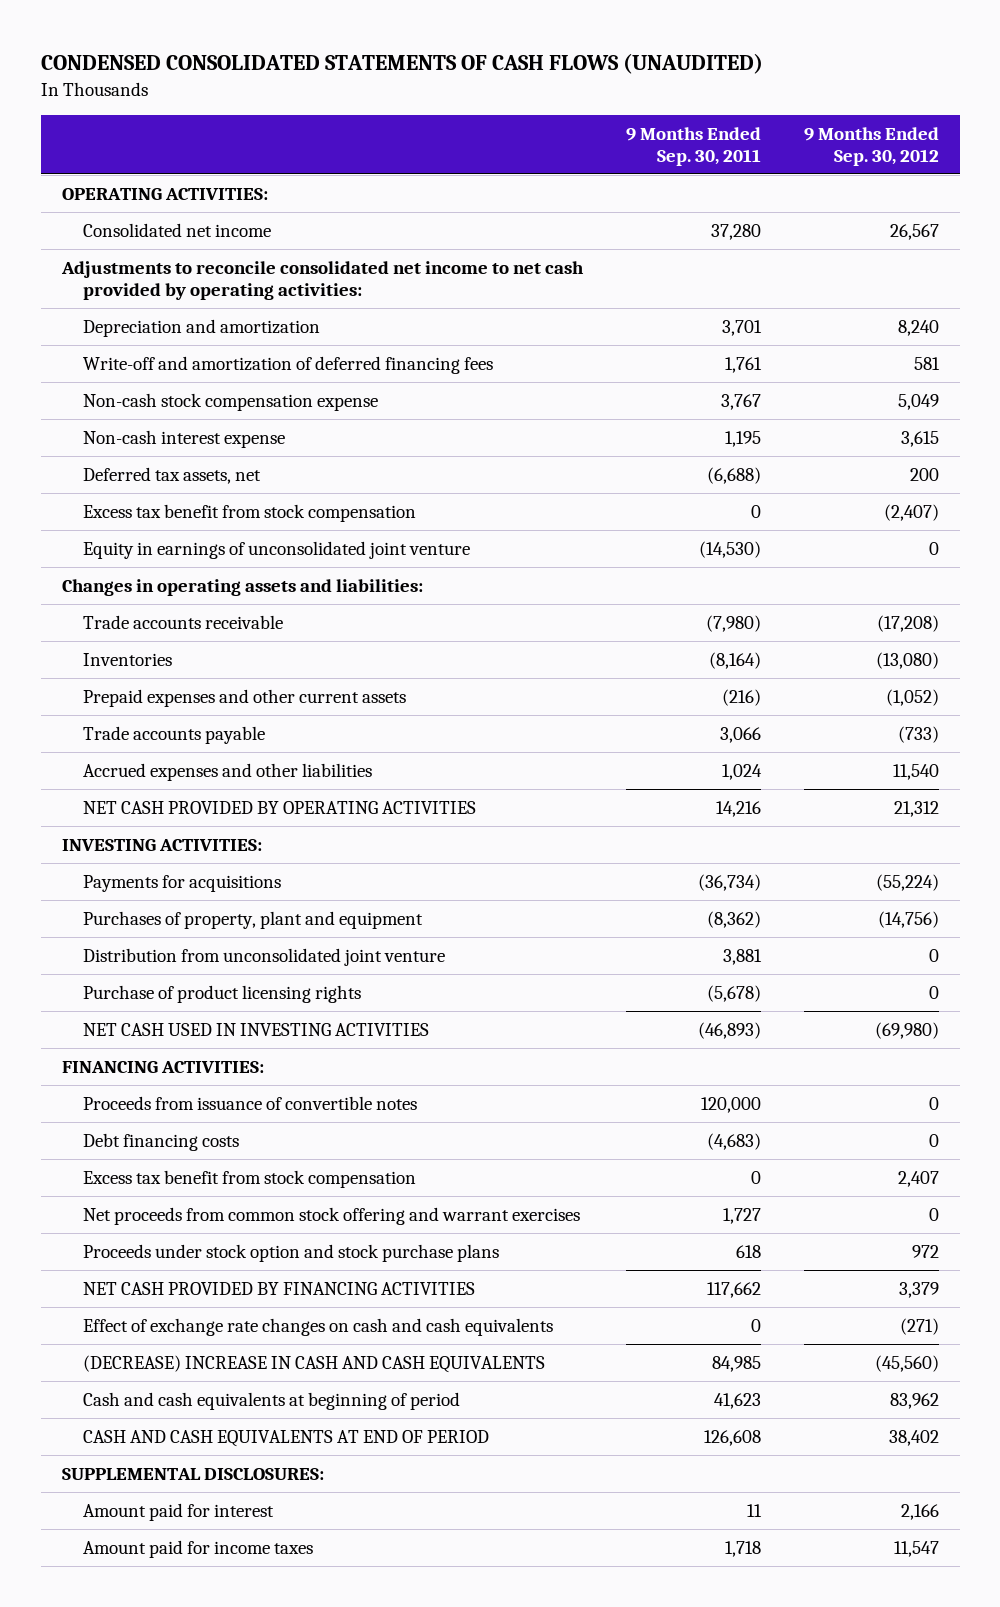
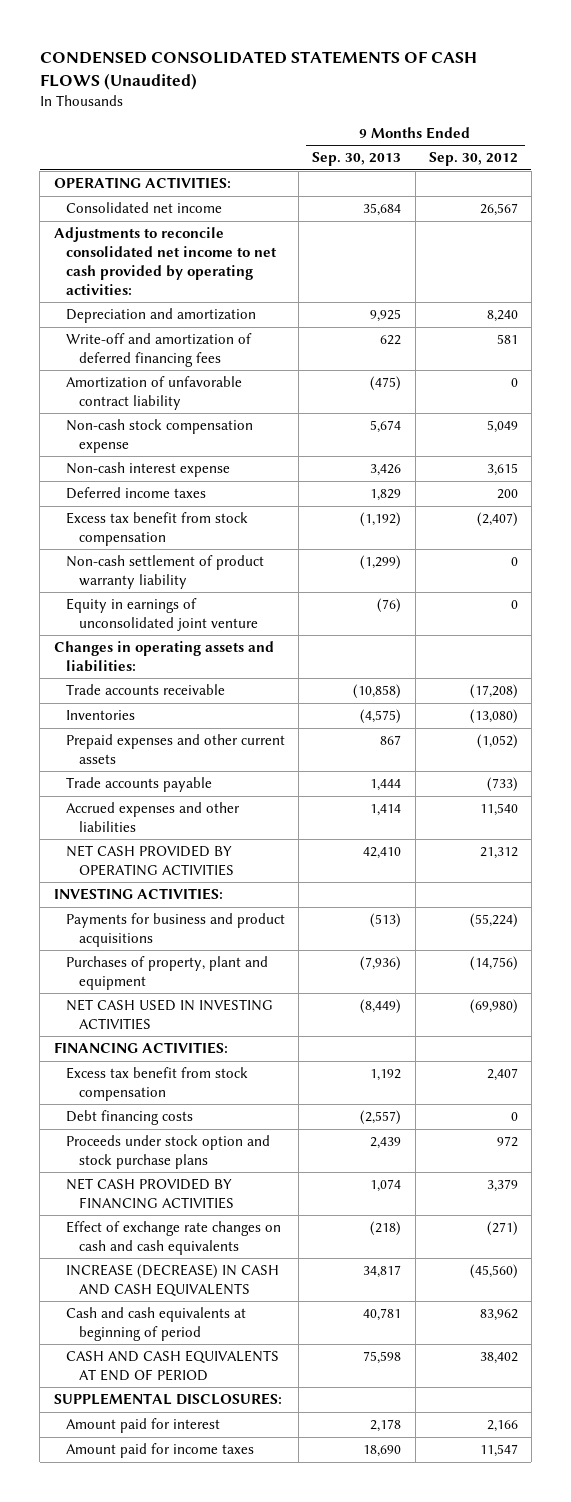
[40,53,763,75] CONDENSED CONSOLIDATED STATEMENTS OF CASH FLOWS (UNAUDITED) -> [39,50,477,90] CONDENSED CONSOLIDATED STATEMENTS OF CASH FLOWS (Unaudited)
[625,126,761,166] 9 Months Ended Sep. 30, 2011 -> none
none -> [312,152,402,167] Sep. 30, 2013
none -> [66,376,243,410] Amortization of unfavorable contract liability
[83,466,262,484] Deferred tax assets, net -> [66,487,207,500] Deferred income taxes
none -> [66,555,265,589] Non-cash settlement of product warranty liability
[83,874,282,892] Payments for acquisitions -> [66,913,286,947] Payments for business and product acquisitions
[83,947,446,966] Distribution from unconsolidated joint venture -> none
[83,984,362,1003] Purchase of product licensing rights -> none
[83,1095,418,1110] Proceeds from issuance of convertible notes -> none
[83,1206,581,1225] Net proceeds from common stock offering and warrant exercises -> none
[83,1132,240,1151] Debt financing costs -> [66,1110,194,1126] Debt financing costs
[83,1354,546,1373] (DECREASE) INCREASE IN CASH AND CASH EQUIVALENTS -> [66,1264,280,1296] INCREASE (DECREASE) IN CASH AND CASH EQUIVALENTS

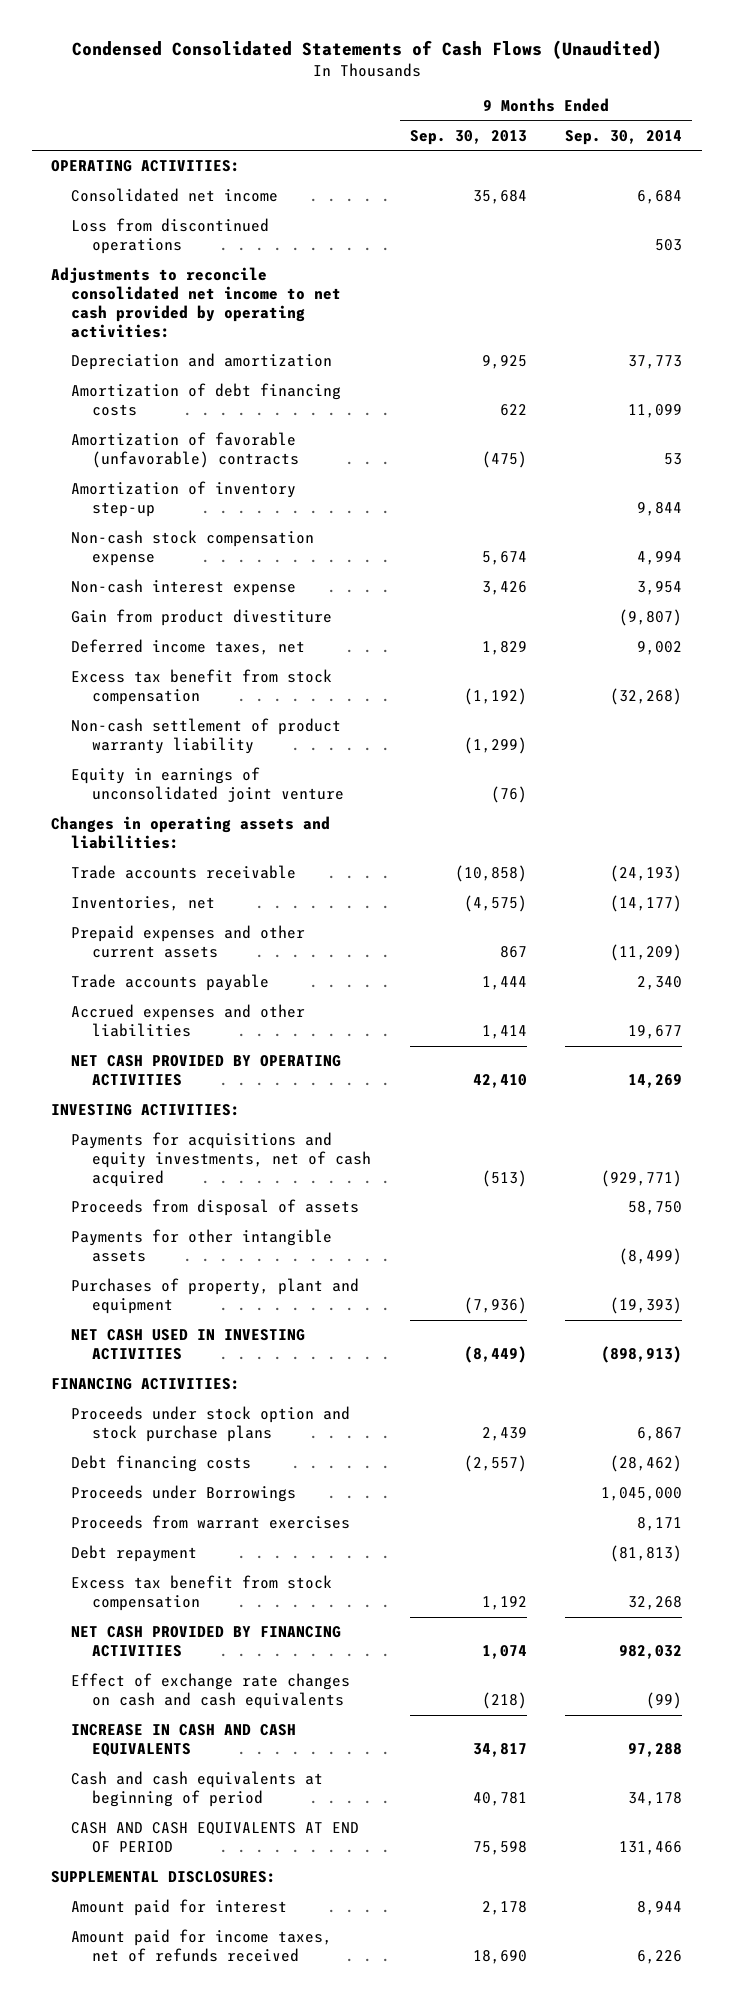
[39,50,477,90] CONDENSED CONSOLIDATED STATEMENTS OF CASH FLOWS (Unaudited) -> [71,40,662,60] Condensed Consolidated Statements of Cash Flows (Unaudited)
[428,152,518,167] Sep. 30, 2012 -> none
none -> [565,130,683,146] Sep. 30, 2014
none -> [71,218,270,255] Loss from discontinued operations
[66,333,253,367] Write-off and amortization of deferred financing fees -> [71,383,342,417] Amortization of debt financing costs
[66,376,243,410] Amortization of unfavorable contract liability -> [71,432,299,469] Amortization of favorable (unfavorable) contracts
none -> [71,481,297,518] Amortization of inventory step-up
none -> [71,609,333,627] Gain from product divestiture
[66,487,207,500] Deferred income taxes -> [71,639,306,656] Deferred income taxes, net
[66,710,136,721] Inventories -> [71,896,216,912] Inventories, net
[66,913,286,947] Payments for business and product acquisitions -> [71,1132,371,1188] Payments for acquisitions and equity investments, net of cash acquired
none -> [71,1199,360,1217] Proceeds from disposal of assets
none -> [71,1229,333,1263] Payments for other intangible assets
[66,1110,194,1126] Debt financing costs -> [71,1455,252,1473] Debt financing costs
none -> [71,1485,297,1503] Proceeds under Borrowings
none -> [71,1515,351,1530] Proceeds from warrant exercises
none -> [71,1545,198,1563] Debt repayment
[66,1067,249,1101] Excess tax benefit from stock compensation -> [71,1575,333,1612] Excess tax benefit from stock compensation
[66,1264,280,1296] INCREASE (DECREASE) IN CASH AND CASH EQUIVALENTS -> [71,1724,297,1757] INCREASE IN CASH AND CASH EQUIVALENTS
[66,1443,255,1459] Amount paid for income taxes -> [71,1929,333,1963] Amount paid for income taxes, net of refunds received

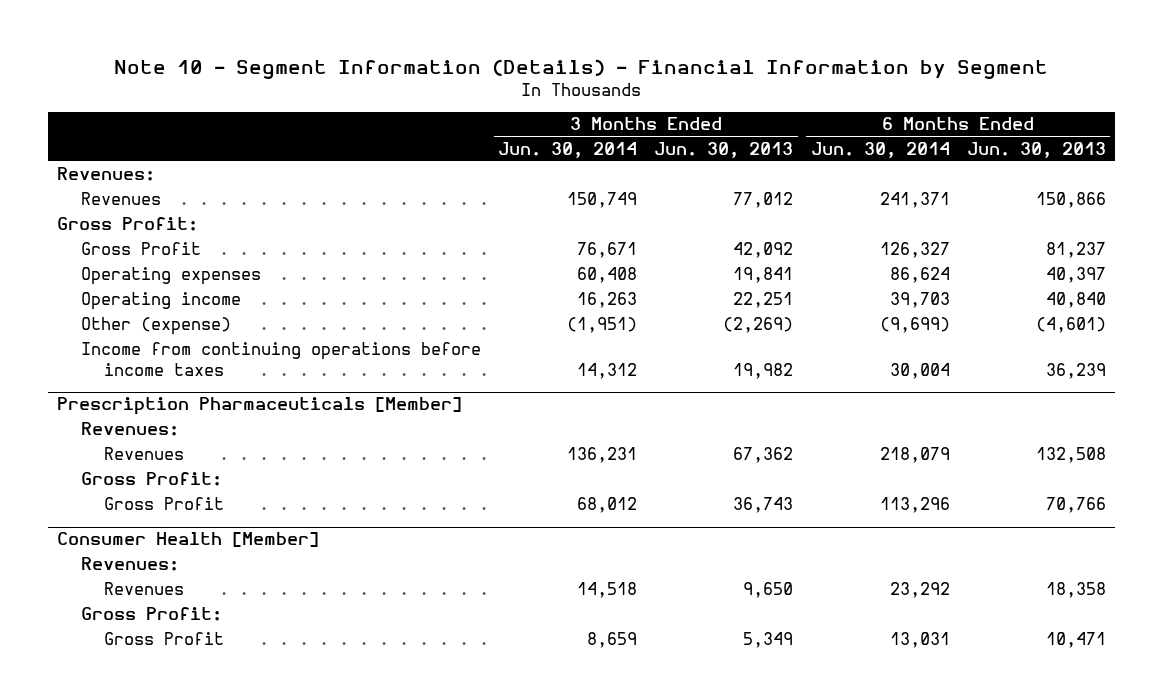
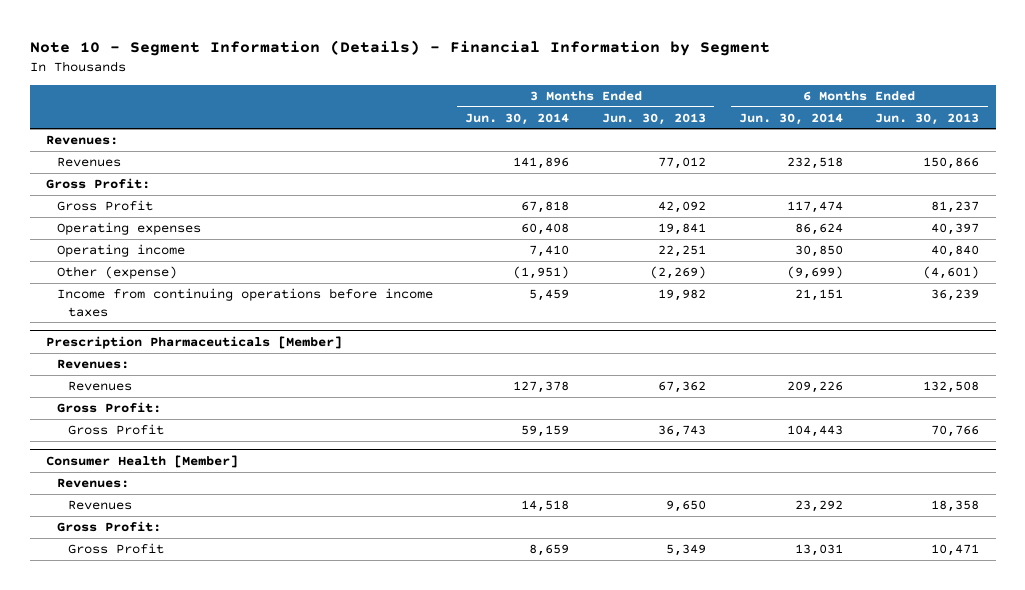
[566,192,637,209] 150,749 -> [513,156,570,169] 141,896
[879,192,950,209] 241,371 -> [786,156,843,169] 232,518
[576,242,637,259] 76,671 -> [521,200,570,213] 67,818
[879,242,950,259] 126,327 -> [786,200,843,213] 117,474
[576,292,637,309] 16,263 -> [529,244,570,257] 7,410
[889,292,950,309] 39,703 -> [794,244,843,257] 30,850
[576,362,637,379] 14,312 -> [529,288,570,301] 5,459
[889,362,950,379] 30,004 -> [794,288,843,301] 21,151
[566,447,637,464] 136,231 -> [513,380,570,393] 127,378
[879,447,950,464] 218,079 -> [786,380,843,393] 209,226
[576,497,637,514] 68,012 -> [521,424,570,437] 59,159
[879,497,950,514] 113,296 -> [786,424,843,437] 104,443

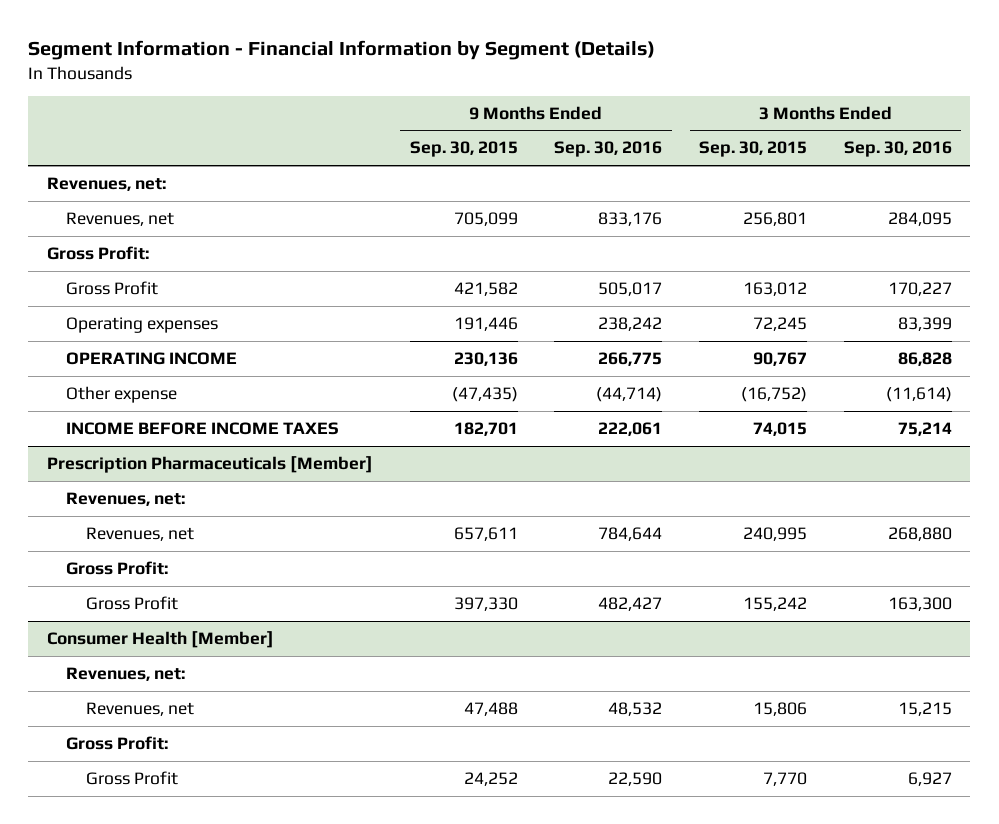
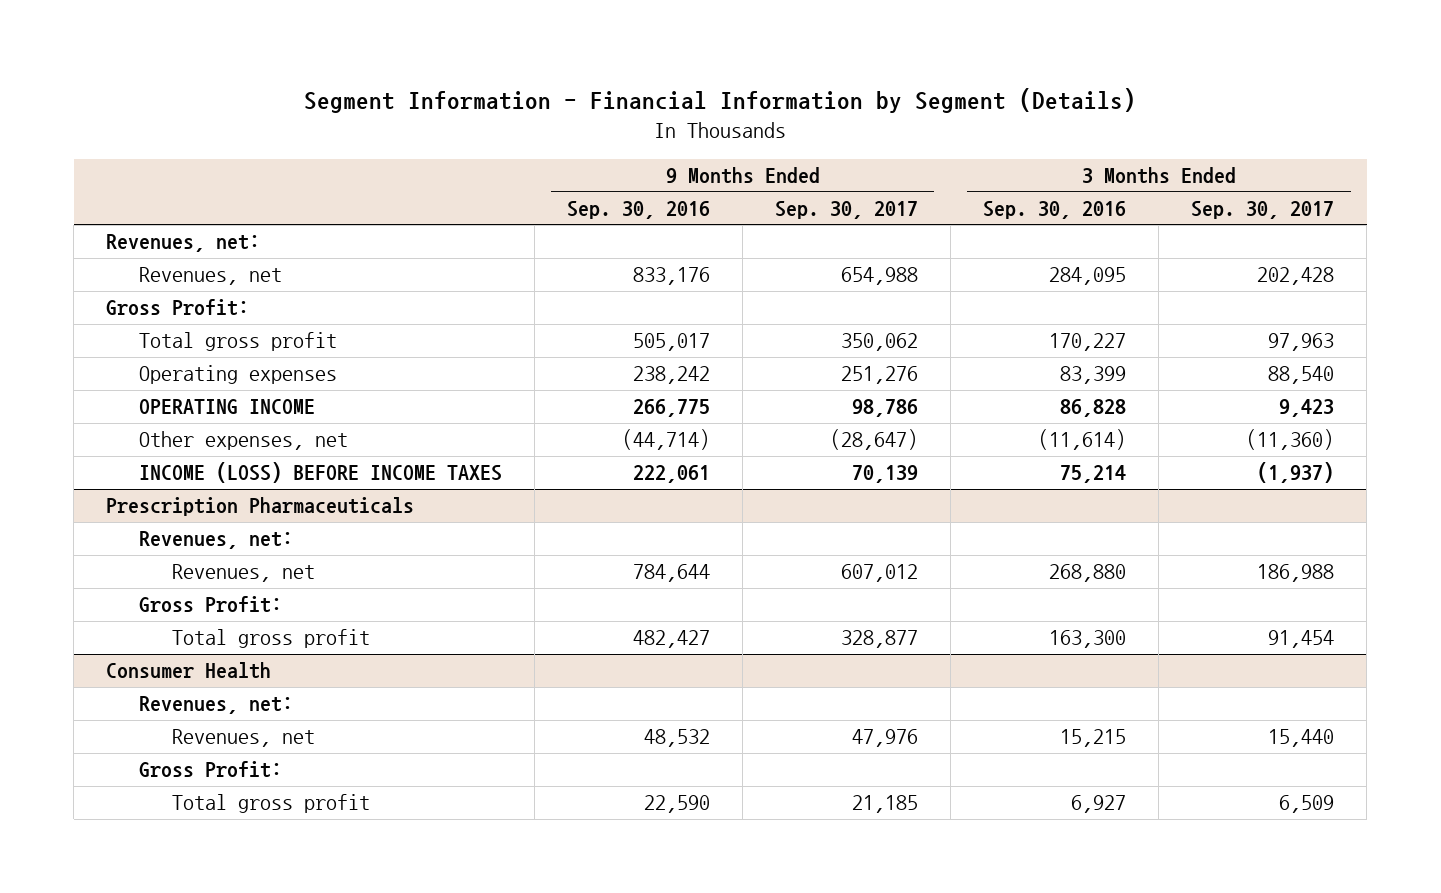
[409,141,518,158] Sep. 30, 2015 -> none
[699,141,808,158] Sep. 30, 2015 -> none
none -> [775,200,919,219] Sep. 30, 2017
none -> [1191,200,1335,219] Sep. 30, 2017
[66,280,159,295] Gross Profit -> [139,332,338,352] Total gross profit
[66,385,178,403] Other expense -> [139,431,349,451] Other expenses, net
[66,421,340,435] INCOME BEFORE INCOME TAXES -> [139,462,503,484] INCOME (LOSS) BEFORE INCOME TAXES
[46,455,373,473] Prescription Pharmaceuticals [Member] -> [106,497,415,517] Prescription Pharmaceuticals
[86,595,179,610] Gross Profit -> [171,629,370,649] Total gross profit
[46,630,274,648] Consumer Health [Member] -> [106,662,272,680] Consumer Health
[86,770,179,785] Gross Profit -> [171,794,370,814] Total gross profit

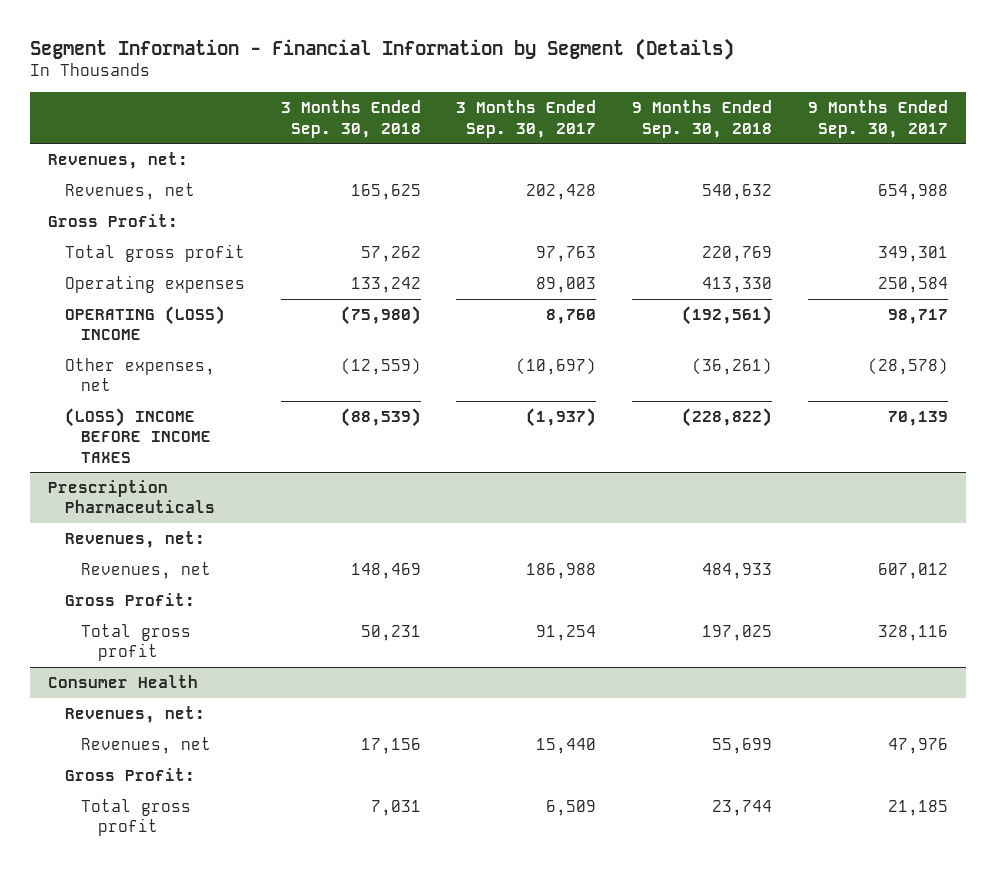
[567,200,711,219] Sep. 30, 2016 -> none
[983,200,1127,219] Sep. 30, 2016 -> none
none -> [280,100,421,138] 3 Months Ended Sep. 30, 2018
none -> [632,100,773,138] 9 Months Ended Sep. 30, 2018
[841,333,919,352] 350,062 -> [878,245,949,262] 349,301
[1268,333,1335,352] 97,963 -> [536,245,597,262] 97,763
[841,366,919,385] 251,276 -> [878,276,949,293] 250,584
[1268,366,1335,385] 88,540 -> [536,276,597,293] 89,003
[139,399,316,415] OPERATING INCOME -> [64,305,225,341] OPERATING (LOSS) INCOME
[852,399,919,418] 98,786 -> [888,308,949,324] 98,717
[1279,399,1335,418] 9,423 -> [546,308,597,324] 8,760
[830,429,919,451] (28,647) -> [868,357,949,375] (28,578)
[1246,429,1335,451] (11,360) -> [516,357,597,375] (10,697)
[139,462,503,484] INCOME (LOSS) BEFORE INCOME TAXES -> [64,407,212,463] (LOSS) INCOME BEFORE INCOME TAXES
[841,630,919,649] 328,877 -> [878,624,949,641] 328,116
[1268,630,1335,649] 91,454 -> [536,624,597,641] 91,254

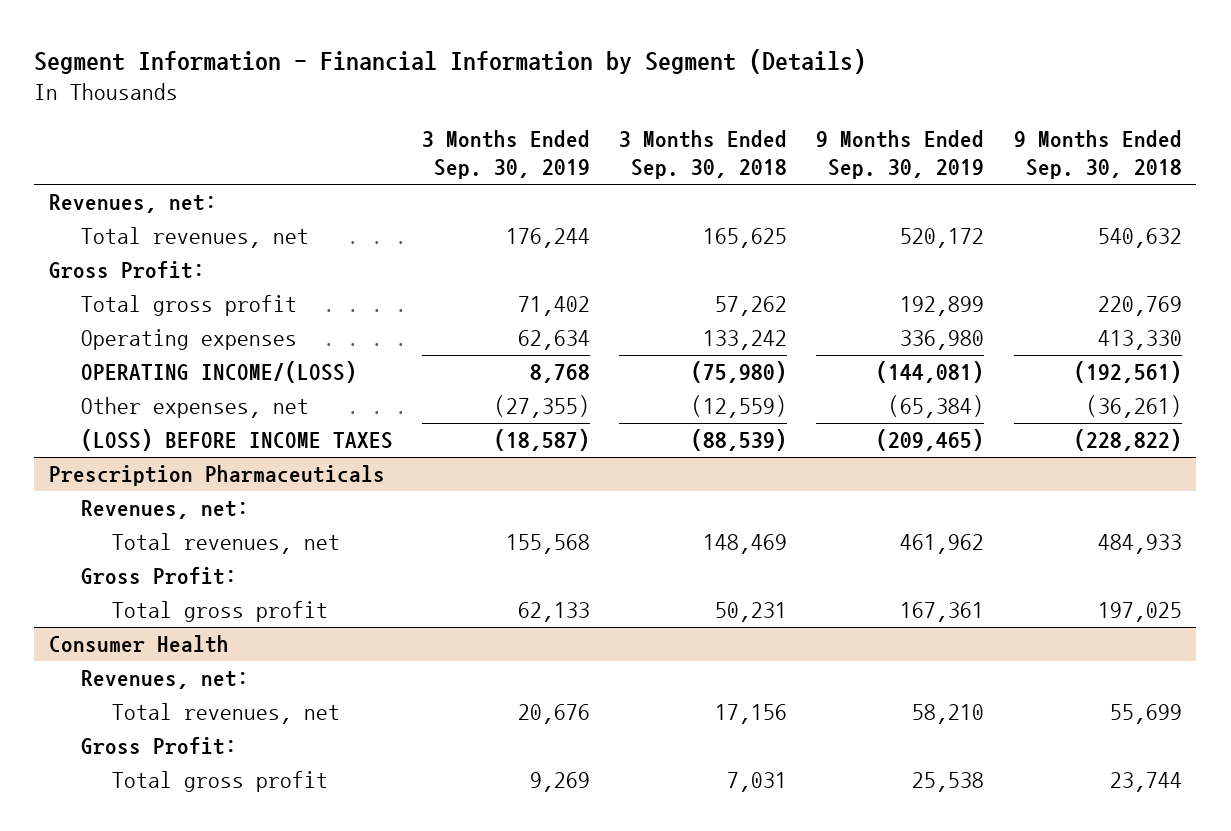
[456,100,597,138] 3 Months Ended Sep. 30, 2017 -> none
[808,100,949,138] 9 Months Ended Sep. 30, 2017 -> none
none -> [421,129,590,180] 3 Months Ended Sep. 30, 2019
none -> [816,129,985,180] 9 Months Ended Sep. 30, 2019
[64,182,195,200] Revenues, net -> [80,227,309,249] Total revenues, net
[64,305,225,341] OPERATING (LOSS) INCOME -> [80,361,357,384] OPERATING INCOME/(LOSS)
[64,407,212,463] (LOSS) INCOME BEFORE INCOME TAXES -> [80,429,393,452] (LOSS) BEFORE INCOME TAXES
[81,561,212,579] Revenues, net -> [112,533,341,555] Total revenues, net
[81,736,212,754] Revenues, net -> [112,703,341,725] Total revenues, net

